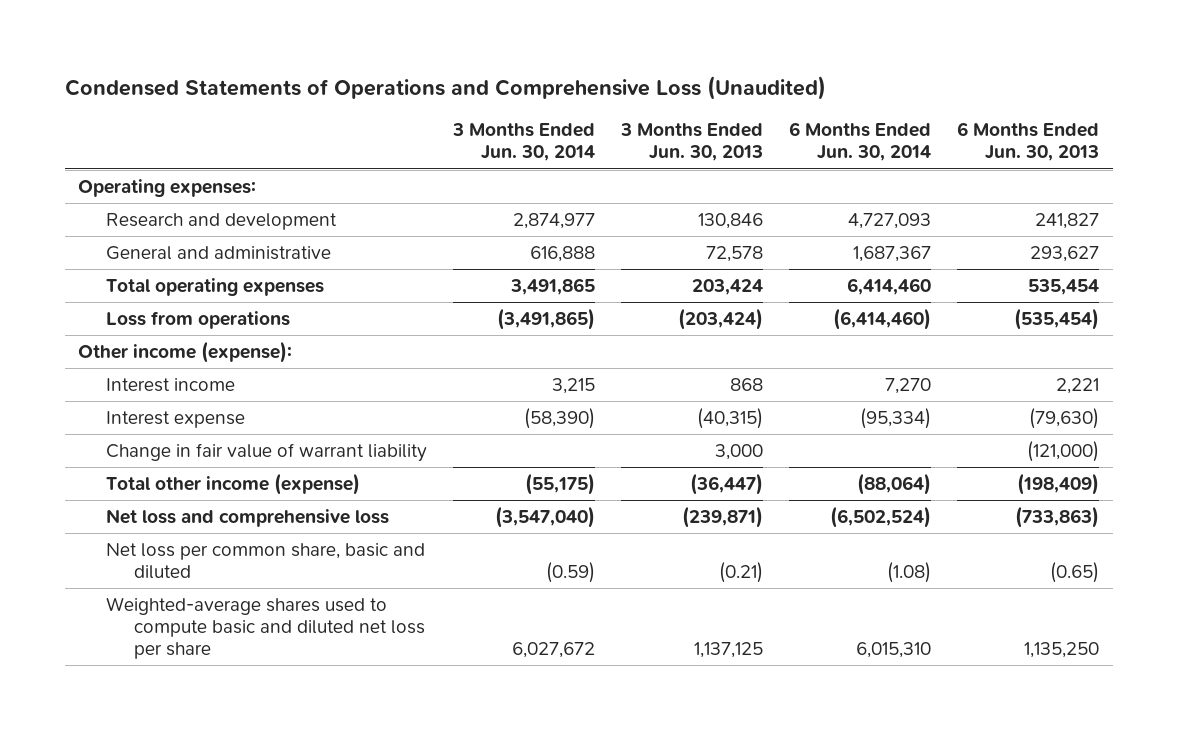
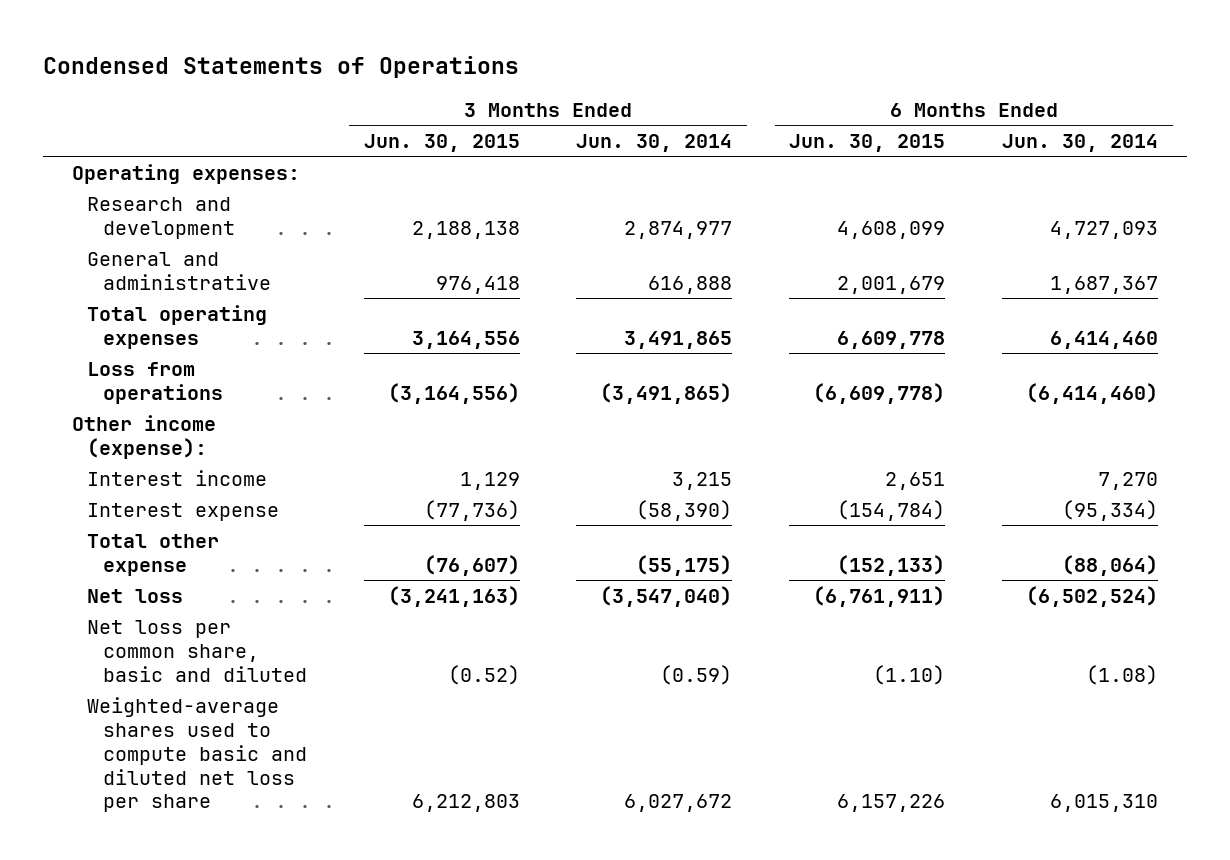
[65,75,827,100] Condensed Statements of Operations and Comprehensive Loss (Unaudited) -> [43,55,520,78] Condensed Statements of Operations
[620,123,764,162] 3 Months Ended Jun. 30, 2013 -> none
[957,122,1100,162] 6 Months Ended Jun. 30, 2013 -> none
none -> [363,133,520,152] Jun. 30, 2015
none -> [789,133,946,152] Jun. 30, 2015
[106,443,428,463] Change in fair value of warrant liability -> none
[106,473,361,496] Total other income (expense) -> [87,533,220,576] Total other expense
[106,509,390,528] Net loss and comprehensive loss -> [87,588,184,603] Net loss

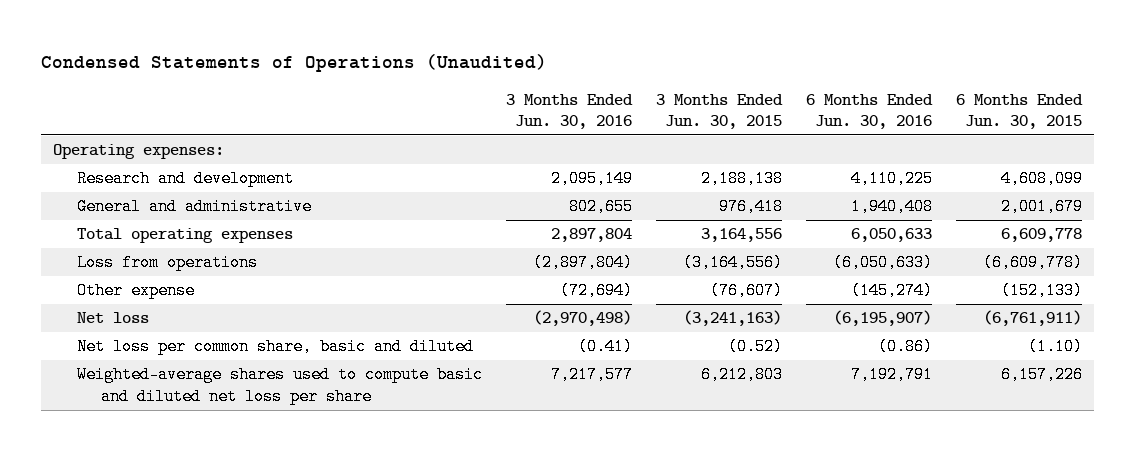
[43,55,520,78] Condensed Statements of Operations -> [40,54,547,73] Condensed Statements of Operations (Unaudited)
[576,133,733,152] Jun. 30, 2014 -> none
[1002,133,1159,152] Jun. 30, 2014 -> none
none -> [506,93,634,130] 3 Months Ended Jun. 30, 2016
none -> [806,93,934,130] 6 Months Ended Jun. 30, 2016
[71,414,216,459] Other income (expense): -> none
[87,469,268,486] Interest income -> none
[87,502,280,521] Interest expense -> none
[87,533,220,576] Total other expense -> [77,282,196,300] Other expense

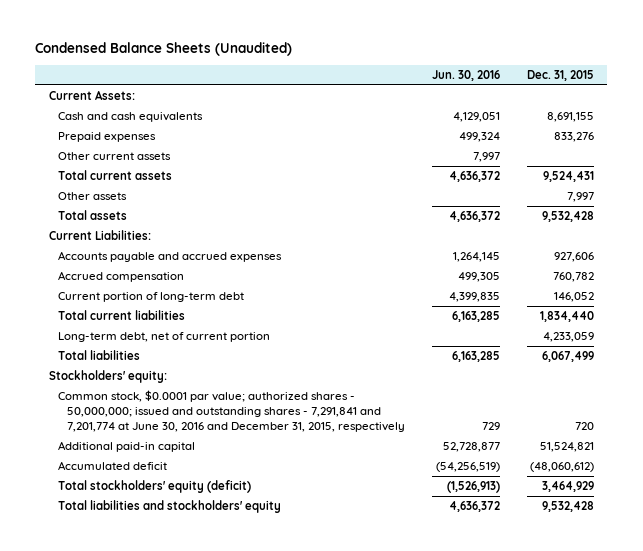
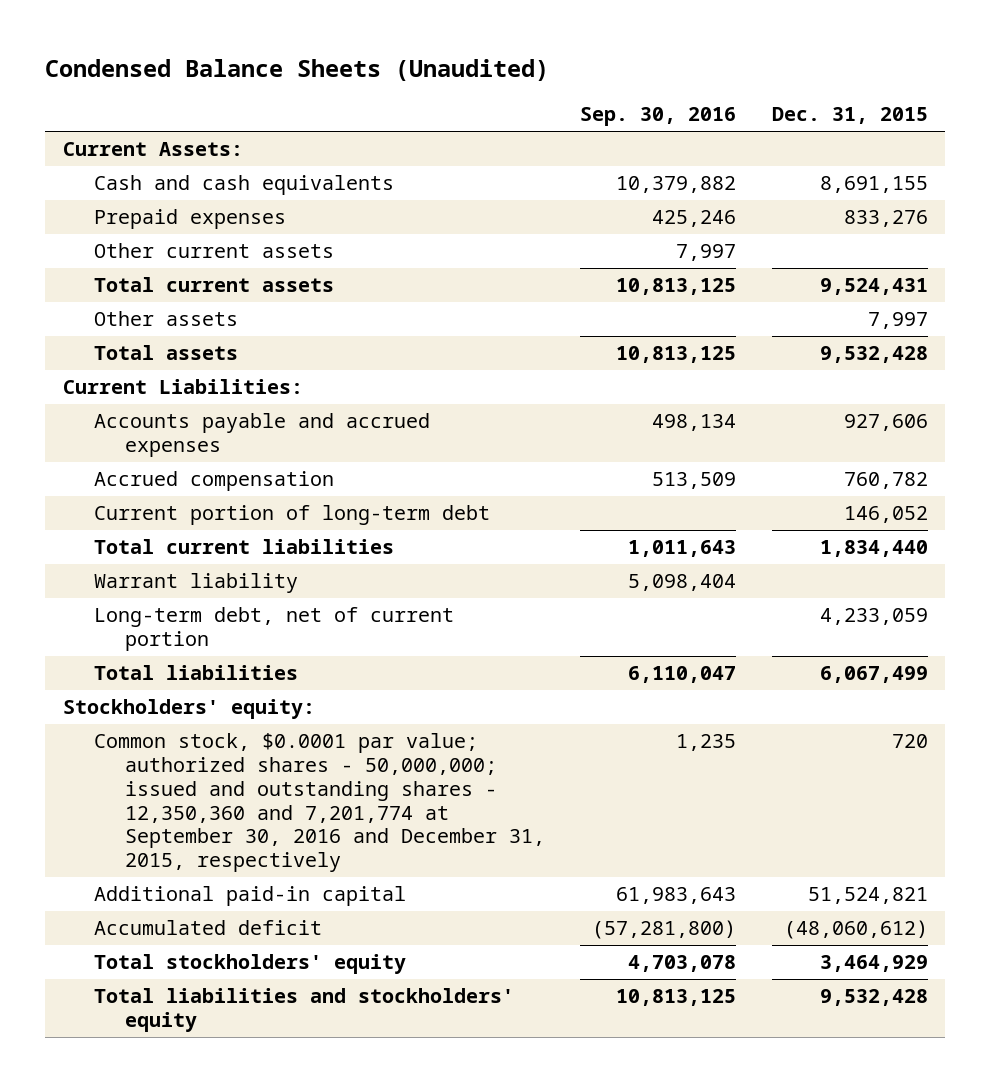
[431,69,500,81] Jun. 30, 2016 -> none
none -> [580,107,737,127] Sep. 30, 2016
none -> [94,573,299,594] Warrant liability
[57,389,405,432] Common stock, $0.0001 par value; authorized shares - 50,000,000; issued and outstanding shares - 7,291,841 and 7,201,774 at June 30, 2016 and December 31, 2015, respectively -> [94,733,546,873] Common stock, $0.0001 par value; authorized shares - 50,000,000; issued and outstanding shares - 12,350,360 and 7,201,774 at September 30, 2016 and December 31, 2015, respectively
[57,479,251,493] Total stockholders' equity (deficit) -> [94,954,407,975] Total stockholders' equity

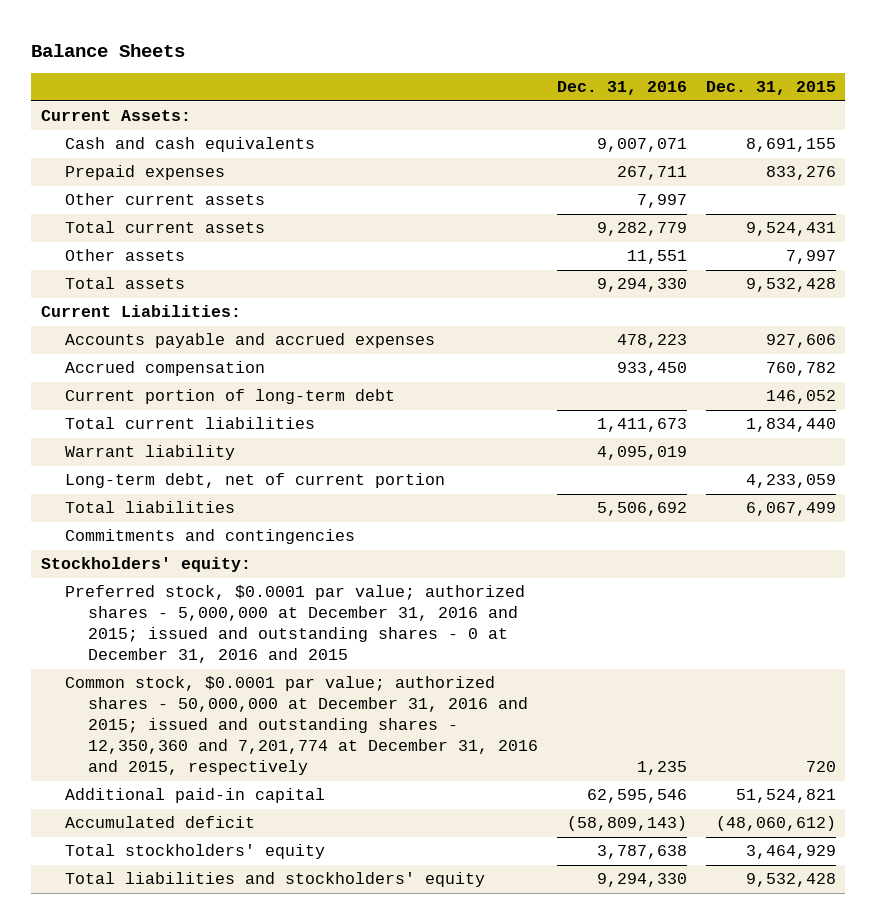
[45,58,550,81] Condensed Balance Sheets (Unaudited) -> [31,43,186,57] Balance Sheets
[580,107,737,127] Sep. 30, 2016 -> none
none -> [556,81,687,96] Dec. 31, 2016
none -> [64,529,355,545] Commitments and contingencies
none -> [64,585,525,664] Preferred stock, $0.0001 par value; authorized shares - 5,000,000 at December 31, 2016 and 2015; issued and outstanding shares - 0 at December 31, 2016 and 2015
[94,733,546,873] Common stock, $0.0001 par value; authorized shares - 50,000,000; issued and outstanding shares - 12,350,360 and 7,201,774 at September 30, 2016 and December 31, 2015, respectively -> [64,676,539,776] Common stock, $0.0001 par value; authorized shares - 50,000,000 at December 31, 2016 and 2015; issued and outstanding shares - 12,350,360 and 7,201,774 at December 31, 2016 and 2015, respectively

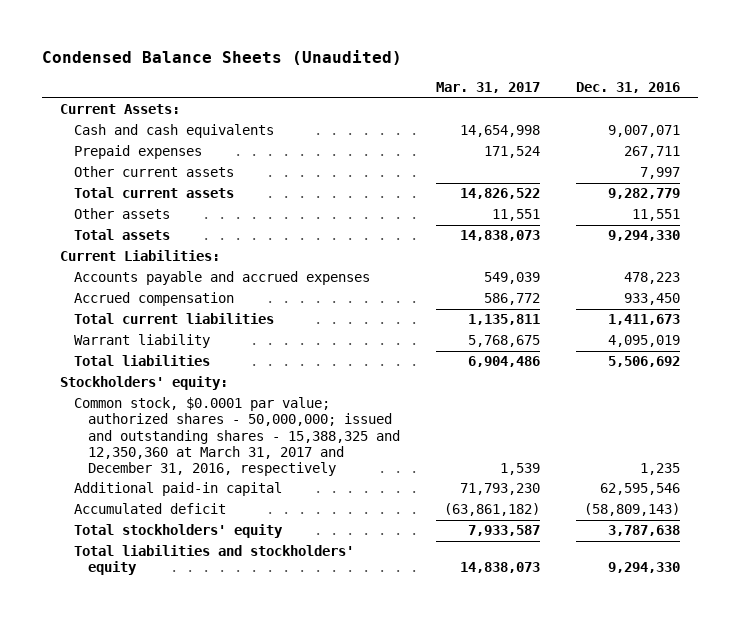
[31,43,186,57] Balance Sheets -> [42,50,403,66] Condensed Balance Sheets (Unaudited)
[705,81,836,96] Dec. 31, 2015 -> none
none -> [436,82,541,94] Mar. 31, 2017
[64,389,395,405] Current portion of long-term debt -> none
[64,473,445,489] Long-term debt, net of current portion -> none
[64,529,355,545] Commitments and contingencies -> none
[64,585,525,664] Preferred stock, $0.0001 par value; authorized shares - 5,000,000 at December 31, 2016 and 2015; issued and outstanding shares - 0 at December 31, 2016 and 2015 -> none
[64,676,539,776] Common stock, $0.0001 par value; authorized shares - 50,000,000 at December 31, 2016 and 2015; issued and outstanding shares - 12,350,360 and 7,201,774 at December 31, 2016 and 2015, respectively -> [74,397,401,476] Common stock, $0.0001 par value; authorized shares - 50,000,000; issued and outstanding shares - 15,388,325 and 12,350,360 at March 31, 2017 and December 31, 2016, respectively

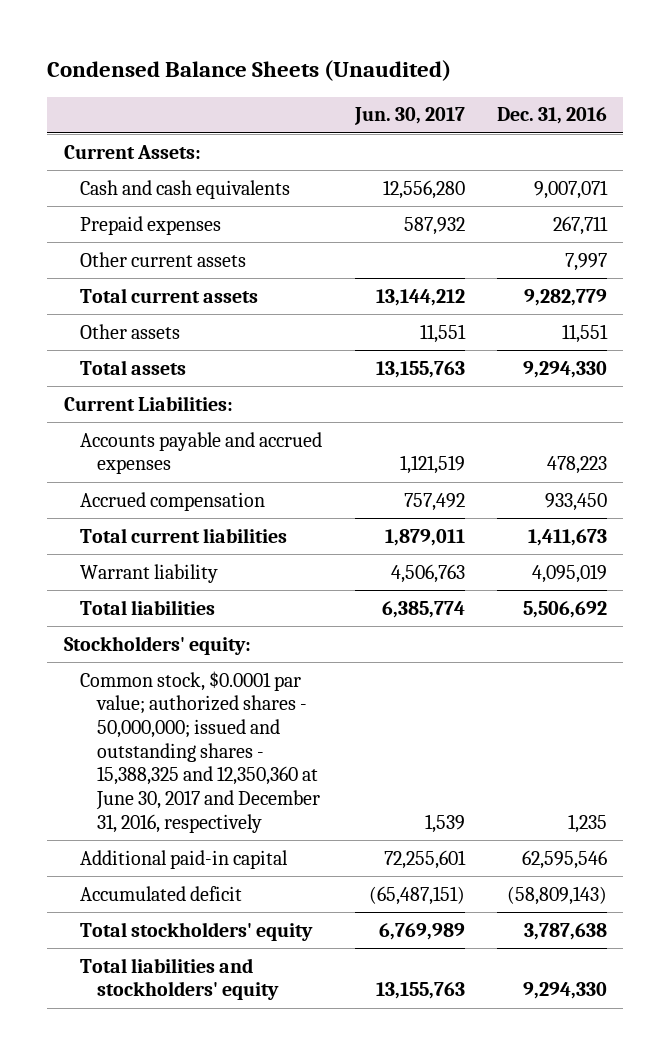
[436,82,541,94] Mar. 31, 2017 -> none
none -> [353,107,465,126] Jun. 30, 2017
[74,397,401,476] Common stock, $0.0001 par value; authorized shares - 50,000,000; issued and outstanding shares - 15,388,325 and 12,350,360 at March 31, 2017 and December 31, 2016, respectively -> [80,670,320,833] Common stock, $0.0001 par value; authorized shares - 50,000,000; issued and outstanding shares - 15,388,325 and 12,350,360 at June 30, 2017 and December 31, 2016, respectively

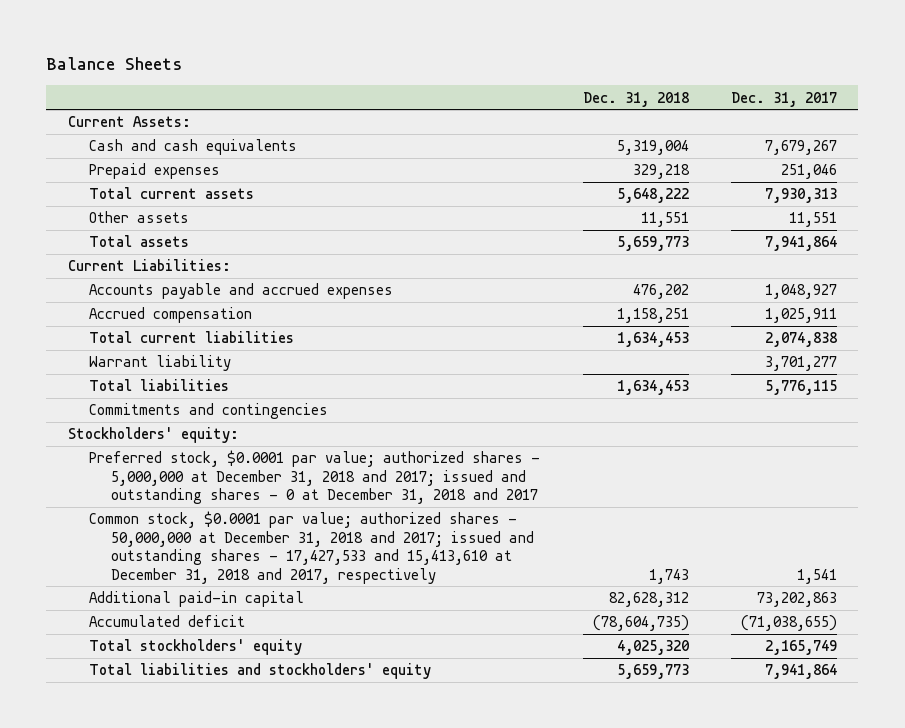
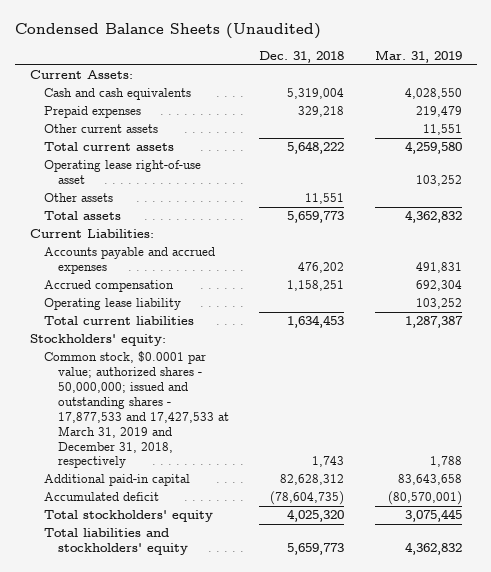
[46,57,183,71] Balance Sheets -> [14,23,321,40] Condensed Balance Sheets (Unaudited)
[731,91,838,107] Dec. 31, 2017 -> none
none -> [374,50,462,64] Mar. 31, 2019
none -> [44,124,159,134] Other current assets
none -> [44,160,202,185] Operating lease right-of-use asset
none -> [44,298,182,311] Operating lease liability
[89,355,232,372] Warrant liability -> none
[89,379,230,392] Total liabilities -> none
[89,403,329,420] Commitments and contingencies -> none
[89,450,541,505] Preferred stock, $0.0001 par value; authorized shares - 5,000,000 at December 31, 2018 and 2017; issued and outstanding shares - 0 at December 31, 2018 and 2017 -> none
[89,511,534,584] Common stock, $0.0001 par value; authorized shares - 50,000,000 at December 31, 2018 and 2017; issued and outstanding shares - 17,427,533 and 15,413,610 at December 31, 2018 and 2017, respectively -> [44,351,230,469] Common stock, $0.0001 par value; authorized shares - 50,000,000; issued and outstanding shares - 17,877,533 and 17,427,533 at March 31, 2019 and December 31, 2018, respectively

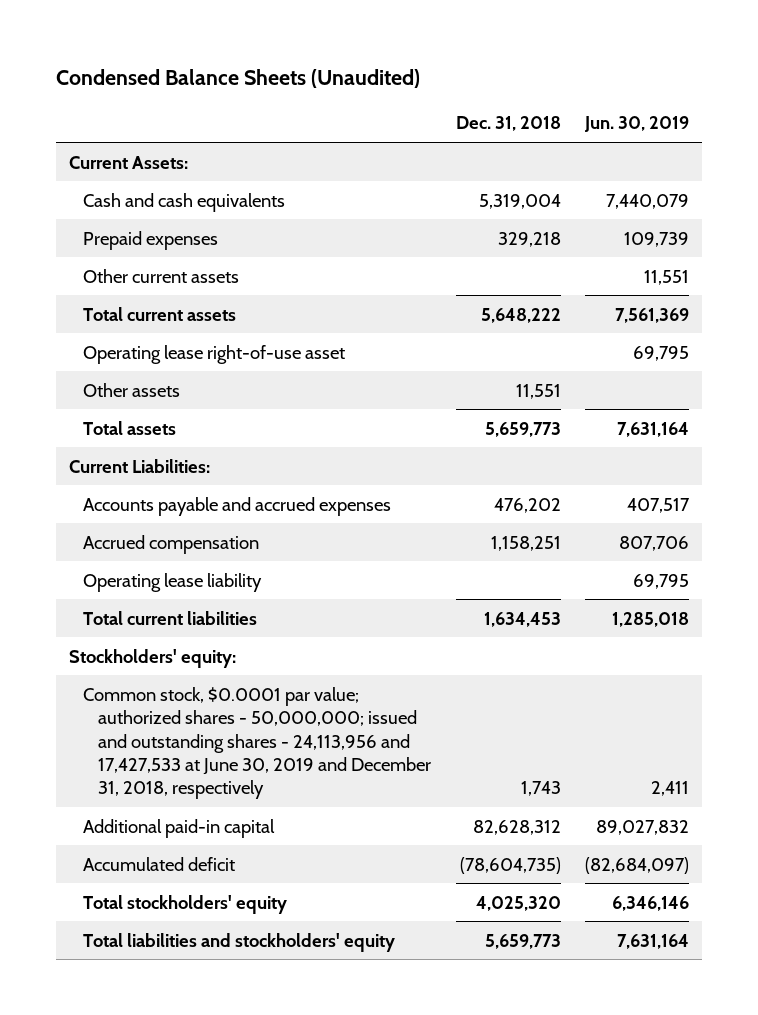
[374,50,462,64] Mar. 31, 2019 -> none
none -> [584,116,690,133] Jun. 30, 2019
[44,351,230,469] Common stock, $0.0001 par value; authorized shares - 50,000,000; issued and outstanding shares - 17,877,533 and 17,427,533 at March 31, 2019 and December 31, 2018, respectively -> [83,686,431,800] Common stock, $0.0001 par value; authorized shares - 50,000,000; issued and outstanding shares - 24,113,956 and 17,427,533 at June 30, 2019 and December 31, 2018, respectively

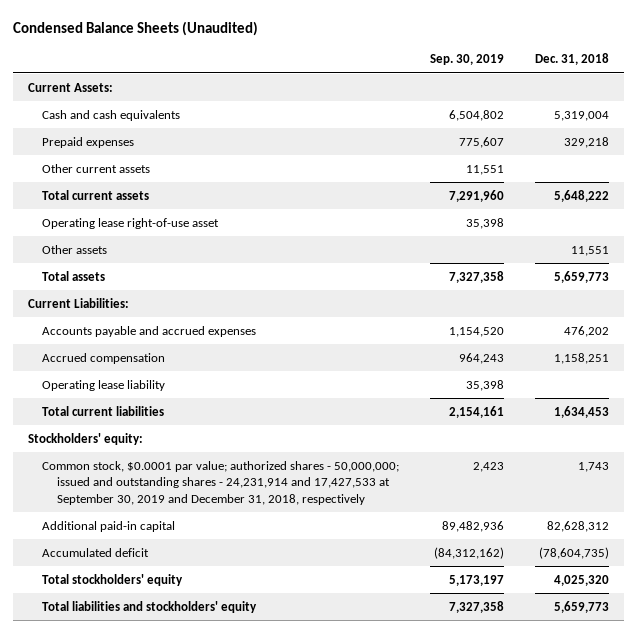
[584,116,690,133] Jun. 30, 2019 -> none
none -> [430,54,505,66] Sep. 30, 2019
[83,686,431,800] Common stock, $0.0001 par value; authorized shares - 50,000,000; issued and outstanding shares - 24,113,956 and 17,427,533 at June 30, 2019 and December 31, 2018, respectively -> [42,460,400,505] Common stock, $0.0001 par value; authorized shares - 50,000,000; issued and outstanding shares - 24,231,914 and 17,427,533 at September 30, 2019 and December 31, 2018, respectively

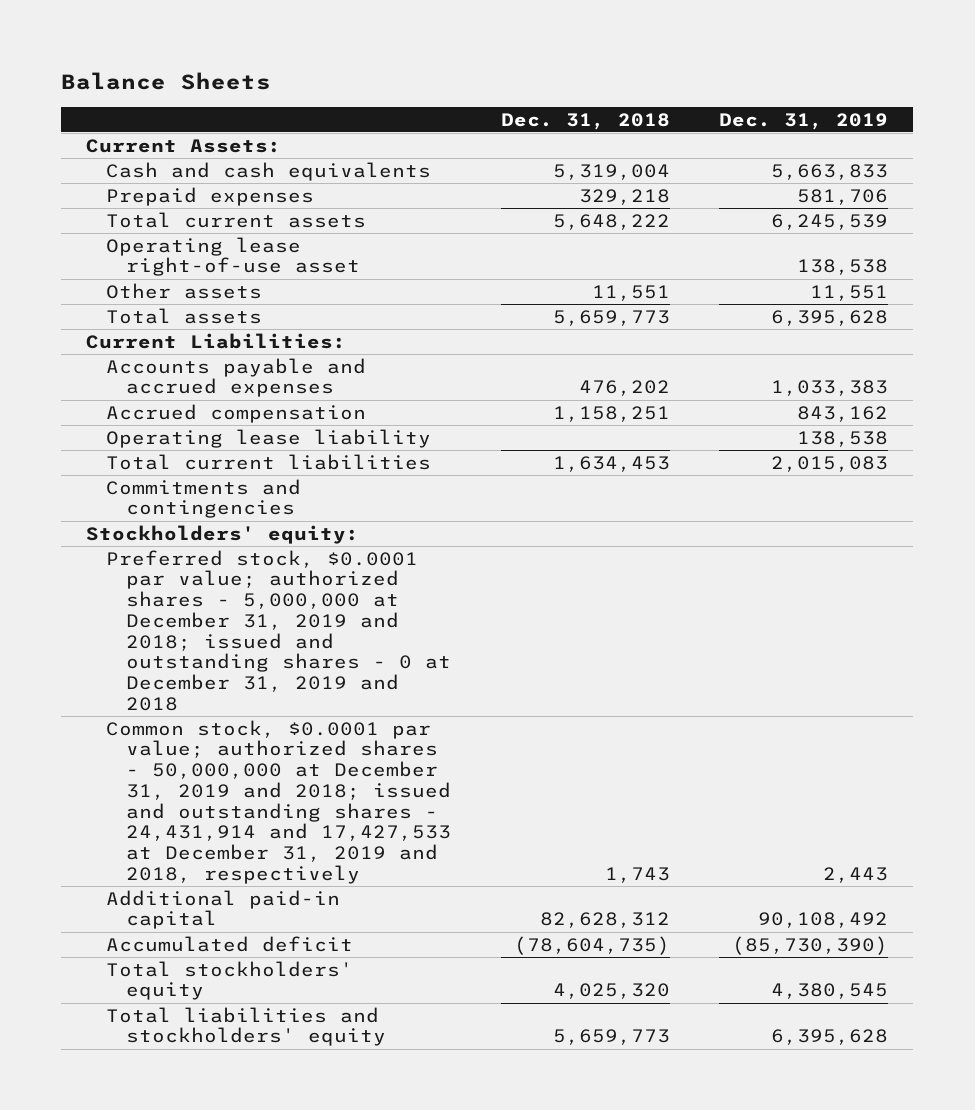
[12,20,258,36] Condensed Balance Sheets (Unaudited) -> [61,72,272,91] Balance Sheets
[430,54,505,66] Sep. 30, 2019 -> none
none -> [719,112,889,130] Dec. 31, 2019
[42,163,151,173] Other current assets -> none
none -> [106,478,302,519] Commitments and contingencies
none -> [106,549,451,711] Preferred stock, $0.0001 par value; authorized shares - 5,000,000 at December 31, 2019 and 2018; issued and outstanding shares - 0 at December 31, 2019 and 2018
[42,460,400,505] Common stock, $0.0001 par value; authorized shares - 50,000,000; issued and outstanding shares - 24,231,914 and 17,427,533 at September 30, 2019 and December 31, 2018, respectively -> [106,719,451,884] Common stock, $0.0001 par value; authorized shares - 50,000,000 at December 31, 2019 and 2018; issued and outstanding shares - 24,431,914 and 17,427,533 at December 31, 2019 and 2018, respectively

